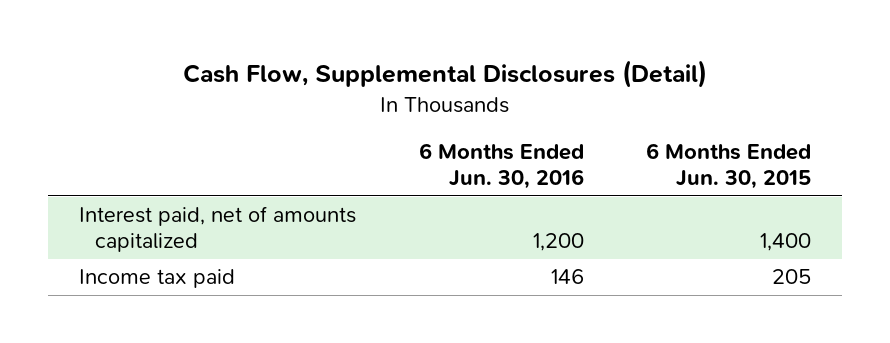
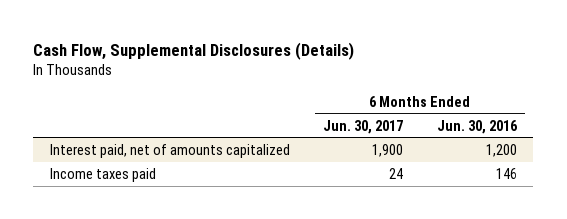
[183,60,708,89] Cash Flow, Supplemental Disclosures (Detail) -> [33,41,355,60] Cash Flow, Supplemental Disclosures (Details)
[645,143,811,190] 6 Months Ended Jun. 30, 2015 -> none
none -> [323,119,404,134] Jun. 30, 2017
[79,269,236,289] Income tax paid -> [49,168,156,183] Income taxes paid

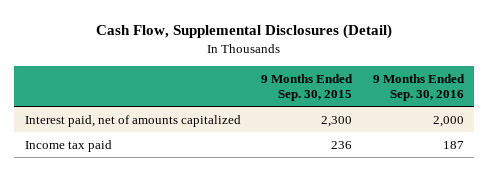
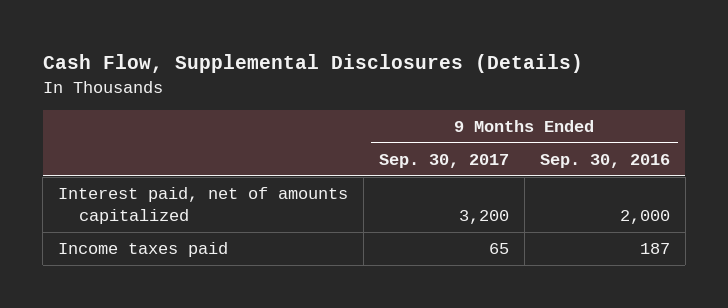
[96,23,393,39] Cash Flow, Supplemental Disclosures (Detail) -> [42,54,583,74] Cash Flow, Supplemental Disclosures (Details)
[261,73,354,102] 9 Months Ended Sep. 30, 2015 -> none
none -> [379,153,510,168] Sep. 30, 2017
[24,139,112,152] Income tax paid -> [58,242,229,258] Income taxes paid

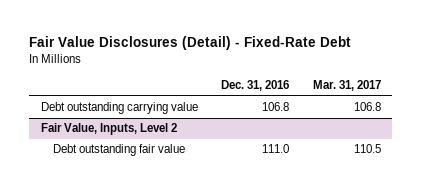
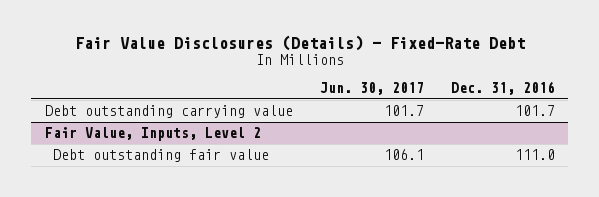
[29,36,352,51] Fair Value Disclosures (Detail) - Fixed-Rate Debt -> [74,35,525,52] Fair Value Disclosures (Details) - Fixed-Rate Debt
[312,80,381,92] Mar. 31, 2017 -> none
none -> [319,81,424,95] Jun. 30, 2017
[262,102,290,112] 106.8 -> [514,105,555,117] 101.7

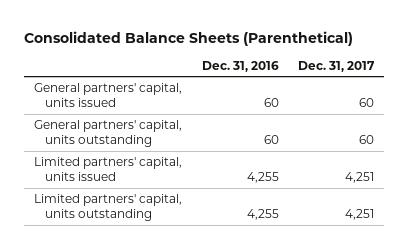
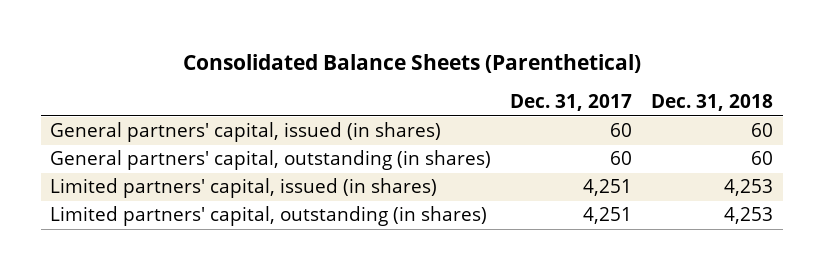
[201,60,279,72] Dec. 31, 2016 -> none
none -> [651,94,774,112] Dec. 31, 2018
[34,82,183,108] General partners' capital, units issued -> [50,122,442,143] General partners' capital, issued (in shares)
[34,119,183,148] General partners' capital, units outstanding -> [50,150,492,171] General partners' capital, outstanding (in shares)
[34,156,183,182] Limited partners' capital, units issued -> [50,178,438,199] Limited partners' capital, issued (in shares)
[34,193,183,222] Limited partners' capital, units outstanding -> [50,206,488,227] Limited partners' capital, outstanding (in shares)

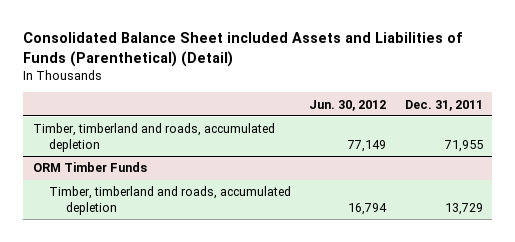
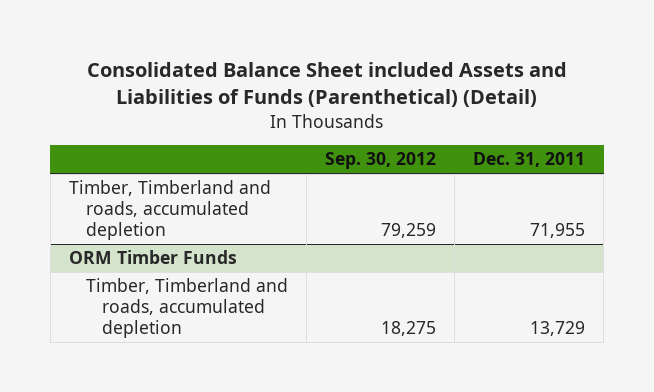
[309,99,387,111] Jun. 30, 2012 -> none
none -> [324,152,436,170] Sep. 30, 2012
[32,123,275,152] Timber, timberland and roads, accumulated depletion -> [68,180,271,240] Timber, Timberland and roads, accumulated depletion
[49,186,292,215] Timber, timberland and roads, accumulated depletion -> [85,278,288,338] Timber, Timberland and roads, accumulated depletion

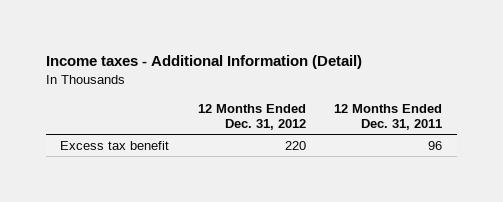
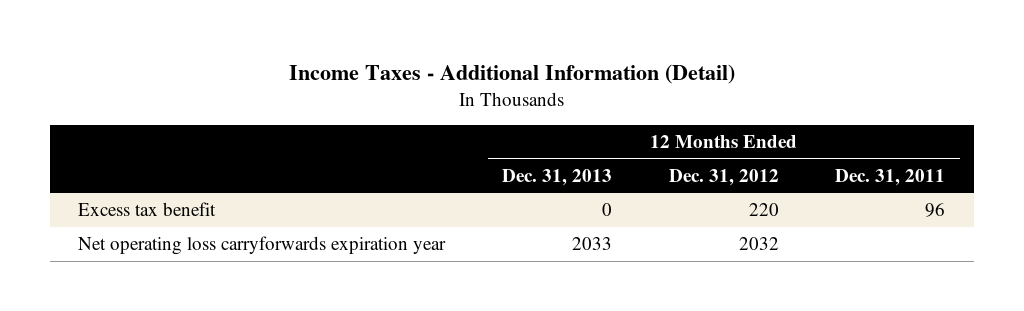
[45,55,362,70] Income taxes - Additional Information (Detail) -> [288,63,735,84] Income Taxes - Additional Information (Detail)
none -> [502,168,613,186] Dec. 31, 2013
none -> [78,236,447,256] Net operating loss carryforwards expiration year

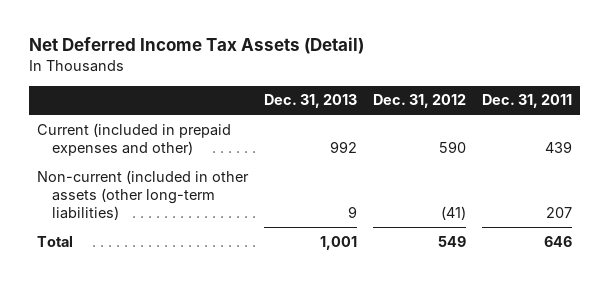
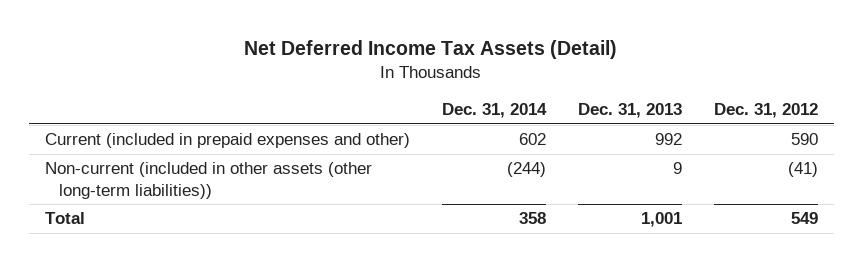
[482,94,573,109] Dec. 31, 2011 -> none
none -> [441,103,547,119] Dec. 31, 2014
[36,169,249,221] Non-current (included in other assets (other long-term liabilities) -> [45,162,373,199] Non-current (included in other assets (other long-term liabilities))

